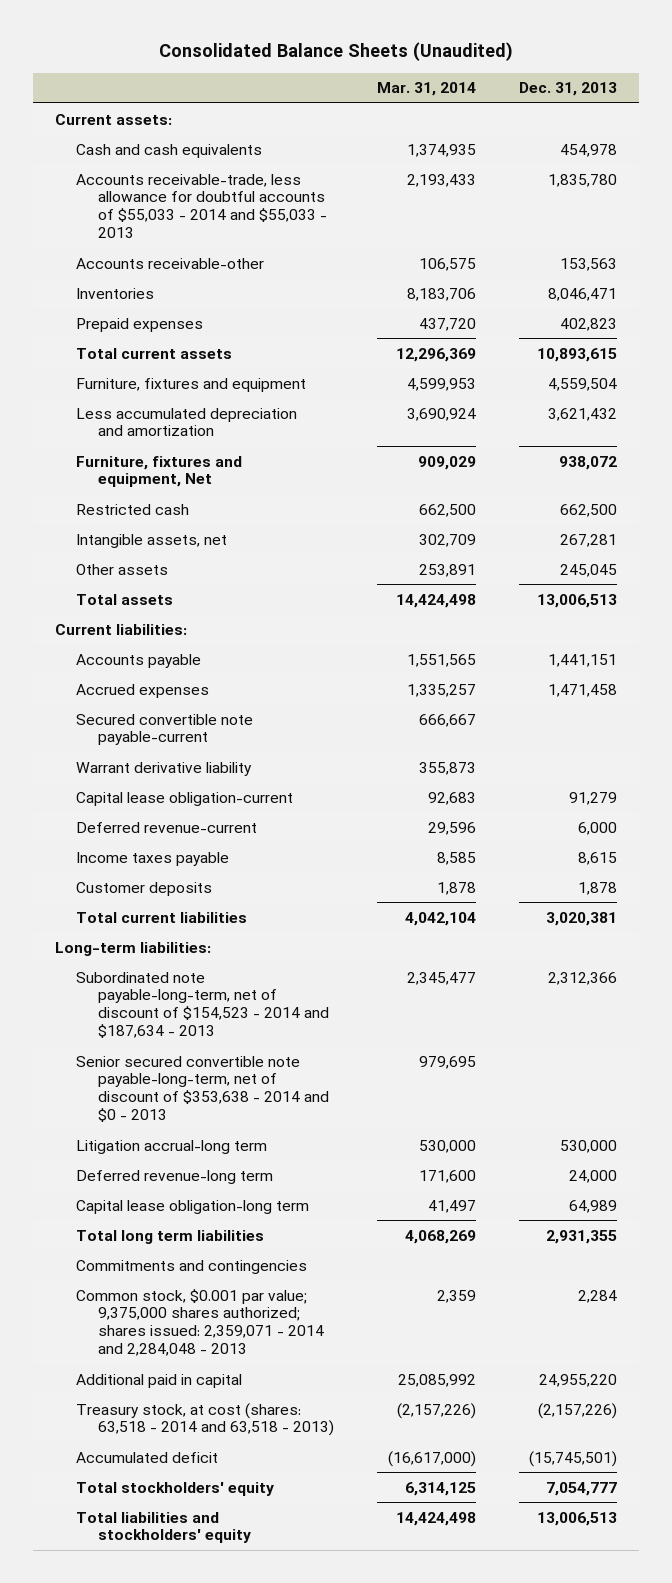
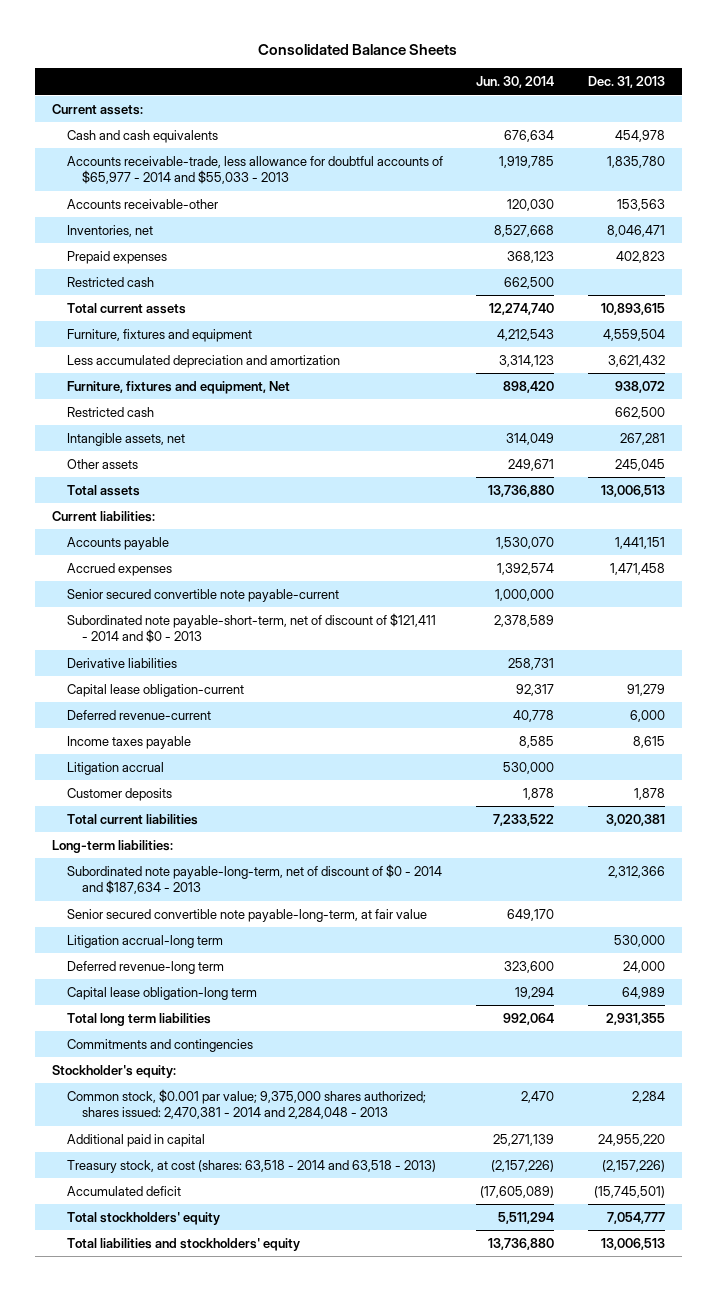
[159,42,514,62] Consolidated Balance Sheets (Unaudited) -> [258,44,458,56] Consolidated Balance Sheets
[377,82,477,97] Mar. 31, 2014 -> none
none -> [476,76,555,89] Jun. 30, 2014
[76,173,327,239] Accounts receivable-trade, less allowance for doubtful accounts of $55,033 - 2014 and $55,033 - 2013 -> [66,155,443,185] Accounts receivable-trade, less allowance for doubtful accounts of $65,977 - 2014 and $55,033 - 2013
[76,287,155,299] Inventories -> [66,224,153,237] Inventories, net
none -> [66,276,154,287] Restricted cash
[76,761,253,776] Warrant derivative liability -> none
[76,713,254,746] Secured convertible note payable-current -> [66,588,339,602] Senior secured convertible note payable-current
none -> [66,612,436,644] Subordinated note payable-short-term, net of discount of $121,411 - 2014 and $0 - 2013
none -> [66,657,177,668] Derivative liabilities
none -> [66,761,164,775] Litigation accrual
[76,971,329,1039] Subordinated note payable-long-term, net of discount of $154,523 - 2014 and $187,634 - 2013 -> [66,863,442,895] Subordinated note payable-long-term, net of discount of $0 - 2014 and $187,634 - 2013
[76,1055,329,1123] Senior secured convertible note payable-long-term, net of discount of $353,638 - 2014 and $0 - 2013 -> [66,908,427,922] Senior secured convertible note payable-long-term, at fair value
none -> [51,1064,176,1078] Stockholder's equity:
[76,1288,324,1357] Common stock, $0.001 par value; 9,375,000 shares authorized; shares issued: 2,359,071 - 2014 and 2,284,048 - 2013 -> [66,1088,426,1120] Common stock, $0.001 par value; 9,375,000 shares authorized; shares issued: 2,470,381 - 2014 and 2,284,048 - 2013

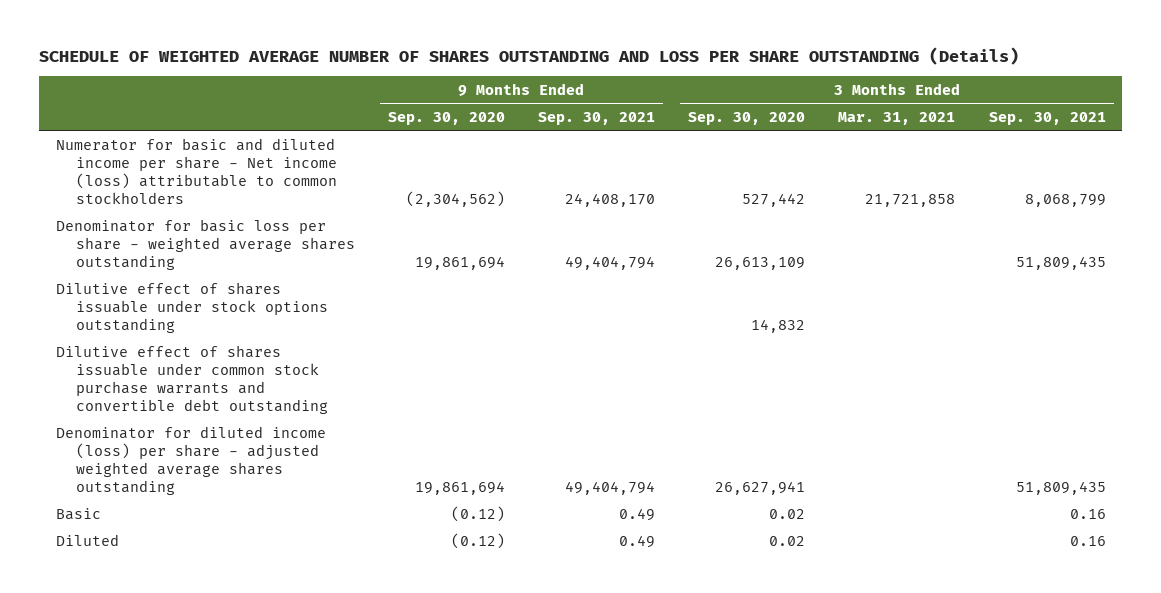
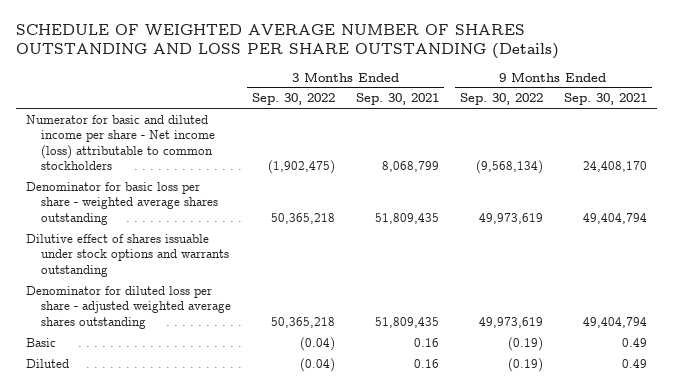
[387,111,505,125] Sep. 30, 2020 -> none
[688,111,806,125] Sep. 30, 2020 -> none
[838,111,956,125] Mar. 31, 2021 -> none
none -> [252,93,336,106] Sep. 30, 2022
none -> [459,93,543,106] Sep. 30, 2022
[55,344,328,414] Dilutive effect of shares issuable under common stock purchase warrants and convertible debt outstanding -> none
[55,281,328,333] Dilutive effect of shares issuable under stock options outstanding -> [26,233,230,277] Dilutive effect of shares issuable under stock options and warrants outstanding
[55,425,326,495] Denominator for diluted income (loss) per share - adjusted weighted average shares outstanding -> [26,285,232,329] Denominator for diluted loss per share - adjusted weighted average shares outstanding

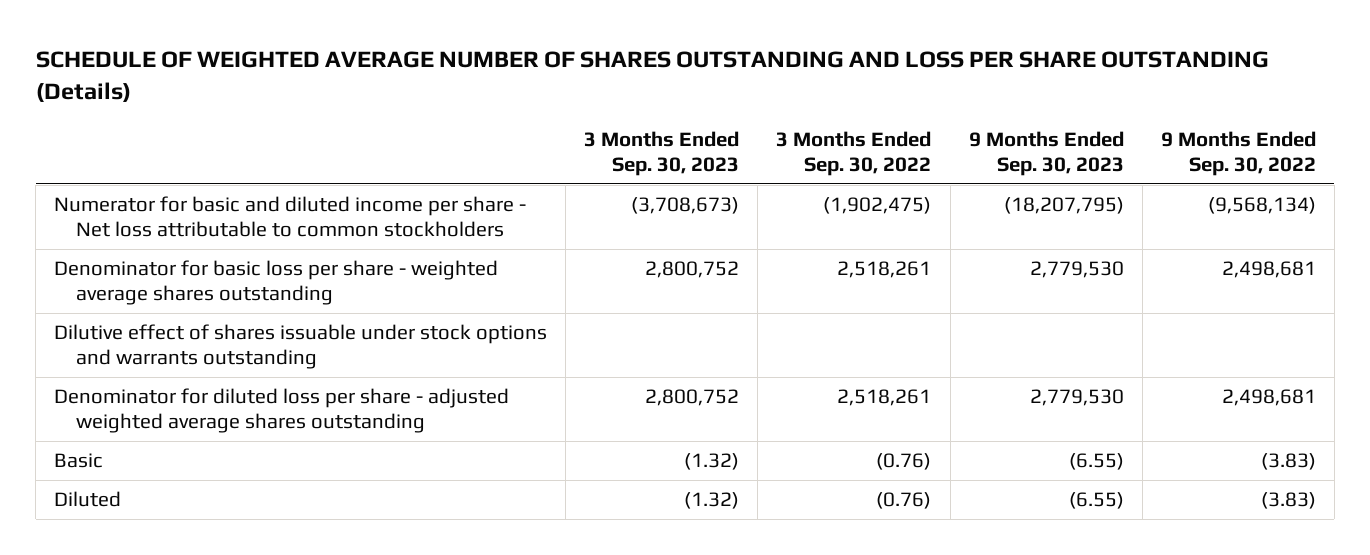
[356,93,440,106] Sep. 30, 2021 -> none
[563,93,647,106] Sep. 30, 2021 -> none
none -> [584,130,740,176] 3 Months Ended Sep. 30, 2023
none -> [968,130,1124,176] 9 Months Ended Sep. 30, 2023
[26,114,216,171] Numerator for basic and diluted income per share - Net income (loss) attributable to common stockholders -> [54,196,527,237] Numerator for basic and diluted income per share - Net loss attributable to common stockholders
[271,212,336,224] 50,365,218 -> [837,261,932,279] 2,518,261
[478,212,543,224] 49,973,619 -> [1221,261,1316,279] 2,498,681
[271,316,336,328] 50,365,218 -> [837,389,932,407] 2,518,261
[478,316,543,328] 49,973,619 -> [1221,389,1316,407] 2,498,681
[300,336,336,351] (0.04) -> [876,453,932,471] (0.76)
[507,336,543,351] (0.19) -> [1260,453,1316,471] (3.83)
[300,357,336,372] (0.04) -> [876,492,932,510] (0.76)
[507,357,543,372] (0.19) -> [1260,492,1316,510] (3.83)

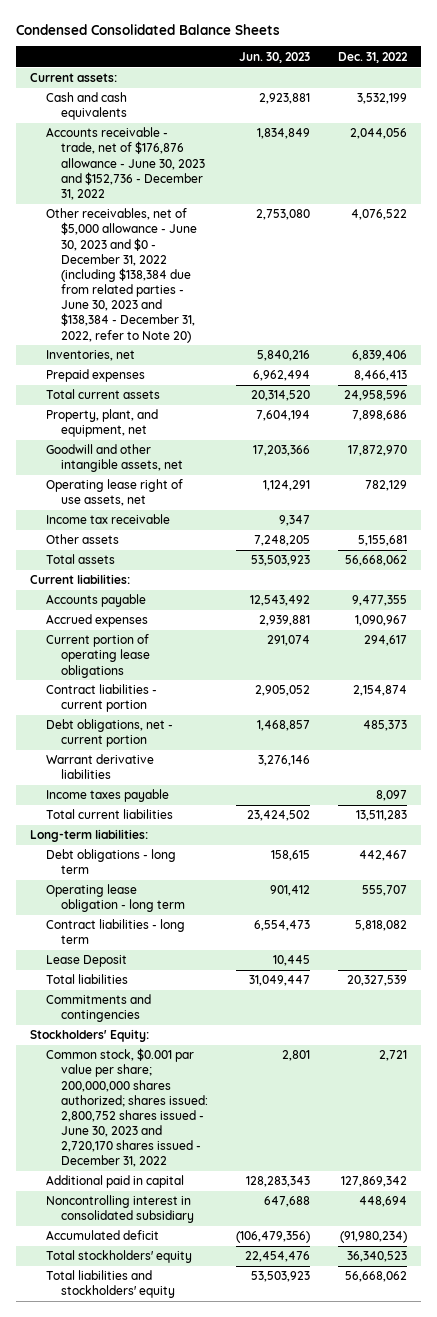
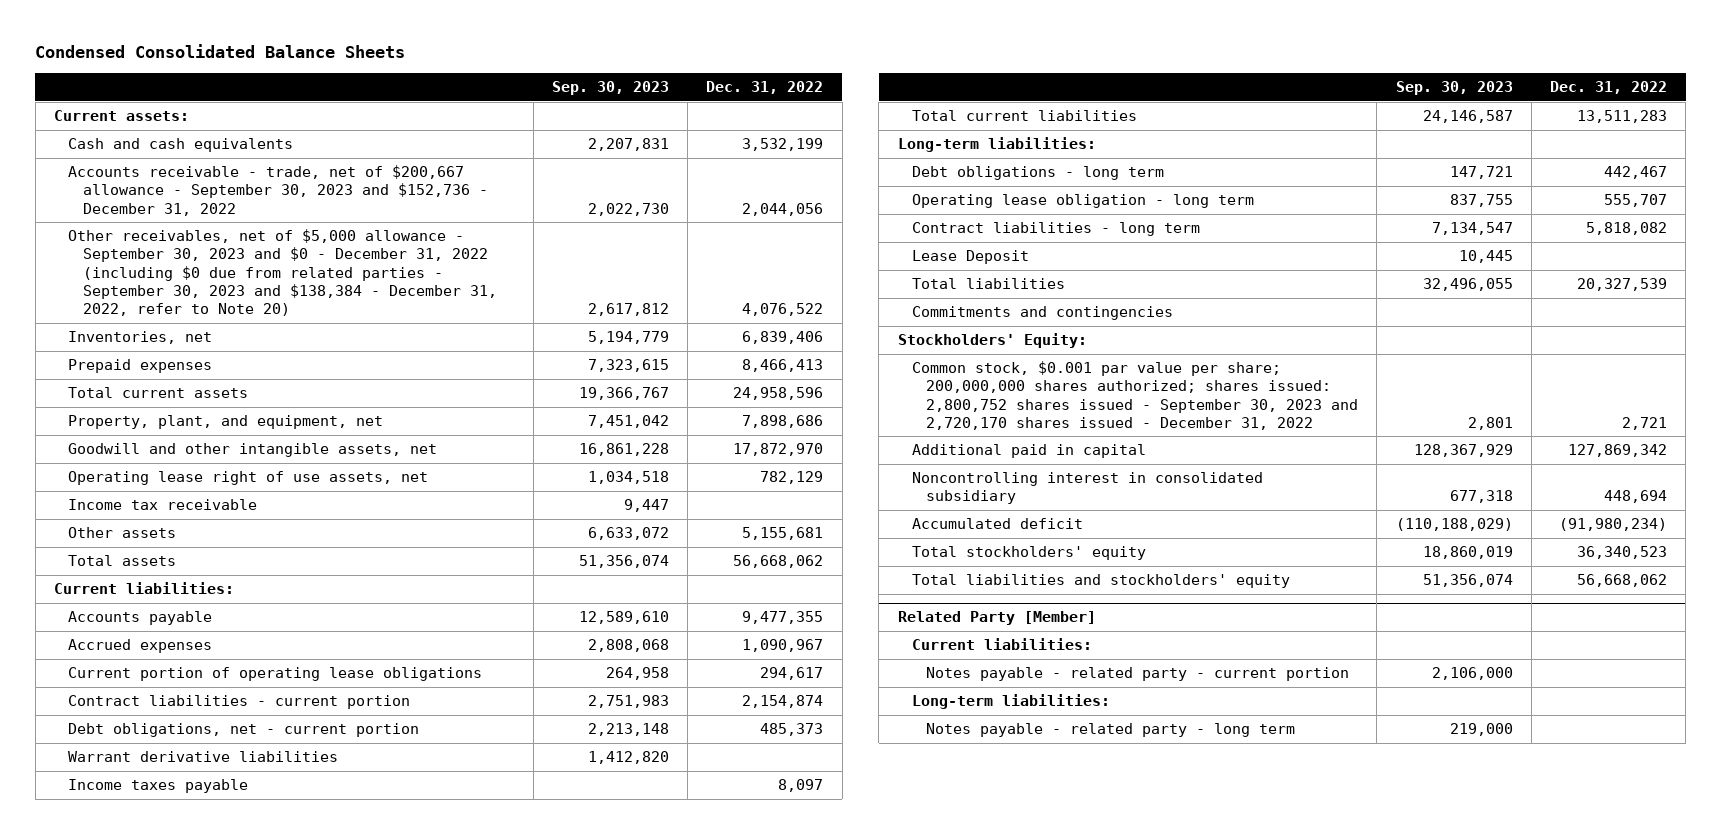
[238,51,310,63] Jun. 30, 2023 -> none
none -> [552,81,670,96] Sep. 30, 2023
[45,127,206,200] Accounts receivable - trade, net of $176,876 allowance - June 30, 2023 and $152,736 - December 31, 2022 -> [68,165,488,216] Accounts receivable - trade, net of $200,667 allowance - September 30, 2023 and $152,736 - December 31, 2022
[45,208,198,343] Other receivables, net of $5,000 allowance - June 30, 2023 and $0 - December 31, 2022 (including $138,384 due from related parties - June 30, 2023 and $138,384 - December 31, 2022, refer to Note 20) -> [68,229,497,317] Other receivables, net of $5,000 allowance - September 30, 2023 and $0 - December 31, 2022 (including $0 due from related parties - September 30, 2023 and $138,384 - December 31, 2022, refer to Note 20)
[45,1048,209,1168] Common stock, $0.001 par value per share; 200,000,000 shares authorized; shares issued: 2,800,752 shares issued - June 30, 2023 and 2,720,170 shares issued - December 31, 2022 -> [911,361,1359,431] Common stock, $0.001 par value per share; 200,000,000 shares authorized; shares issued: 2,800,752 shares issued - September 30, 2023 and 2,720,170 shares issued - December 31, 2022
none -> [897,611,1096,626] Related Party [Member]
none -> [911,638,1092,651] Current liabilities:
none -> [926,667,1350,682] Notes payable - related party - current portion
none -> [911,694,1110,710] Long-term liabilities:
none -> [926,723,1296,738] Notes payable - related party - long term

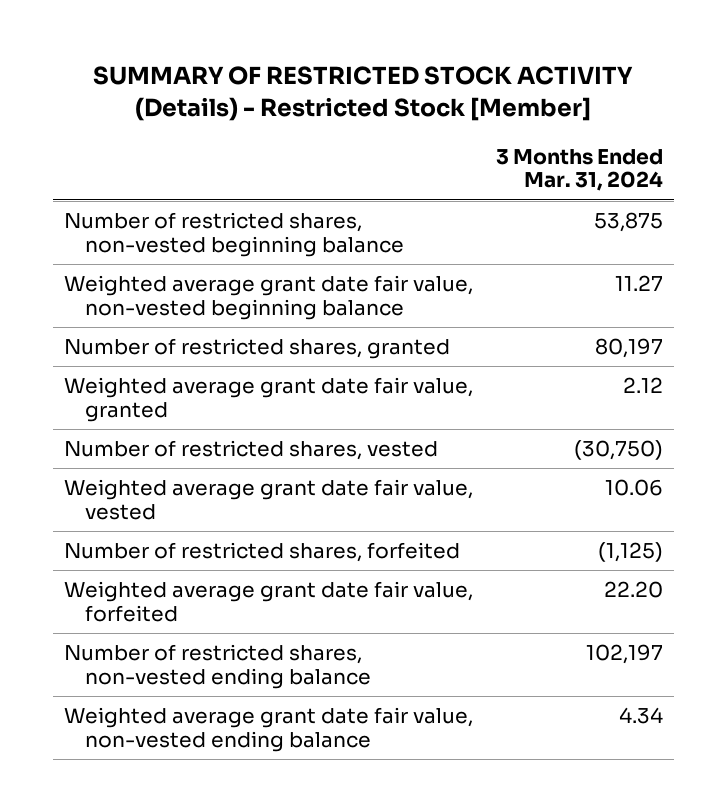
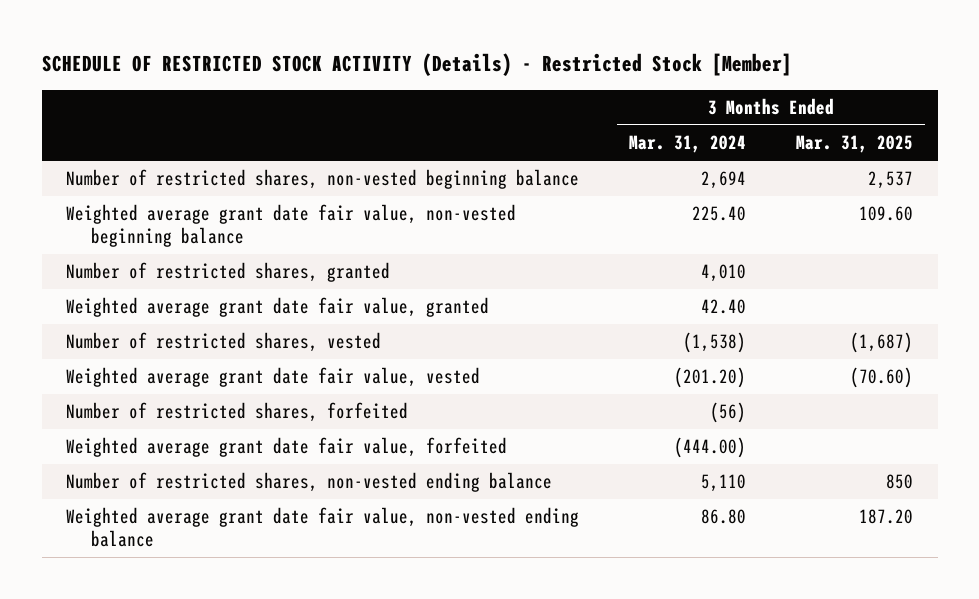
[93,66,634,122] SUMMARY OF RESTRICTED STOCK ACTIVITY (Details) - Restricted Stock [Member] -> [41,52,792,76] SCHEDULE OF RESTRICTED STOCK ACTIVITY (Details) - Restricted Stock [Member]
none -> [795,135,913,154] Mar. 31, 2025
[593,212,663,233] 53,875 -> [701,171,747,190] 2,694
[614,275,663,292] 11.27 -> [692,206,747,222] 225.40
[594,338,663,359] 80,197 -> [701,264,747,283] 4,010
[622,377,663,394] 2.12 -> [701,299,747,315] 42.40
[573,440,663,461] (30,750) -> [683,332,747,354] (1,538)
[604,479,663,497] 10.06 -> [674,367,747,389] (201.20)
[597,542,663,563] (1,125) -> [710,402,747,424] (56)
[603,581,663,599] 22.20 -> [674,437,747,459] (444.00)
[585,644,663,665] 102,197 -> [701,474,747,493] 5,110
[618,707,663,725] 4.34 -> [701,509,747,525] 86.80

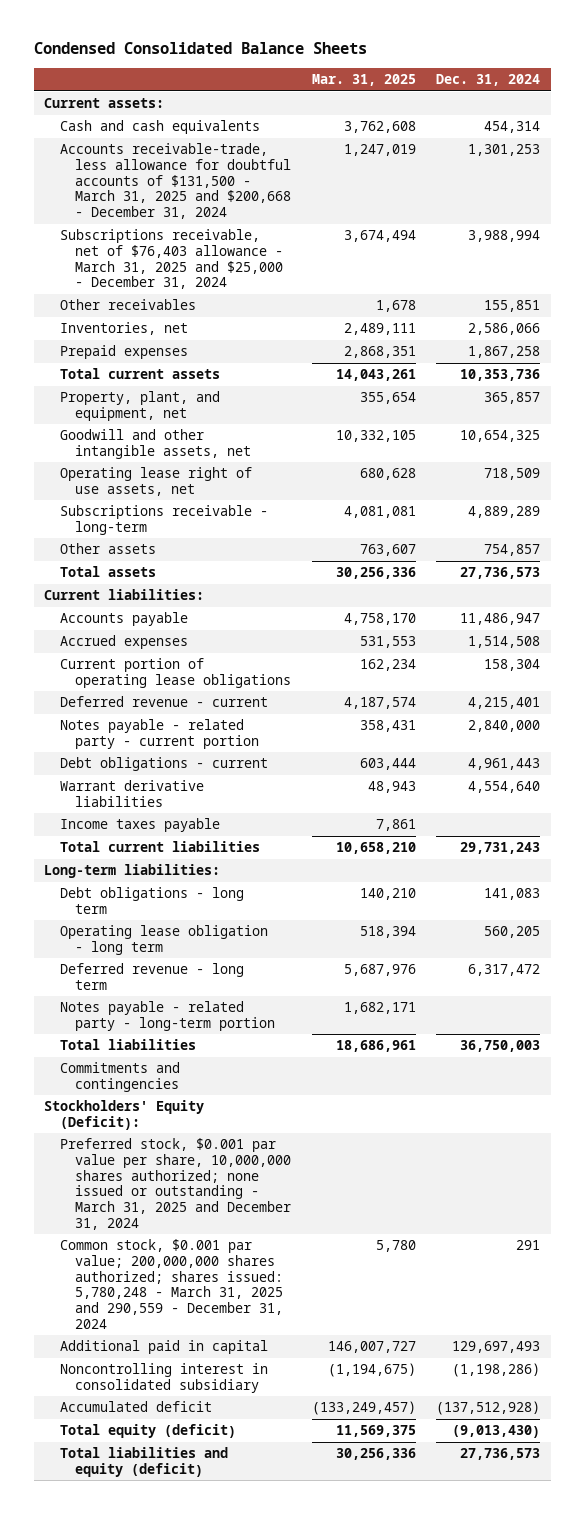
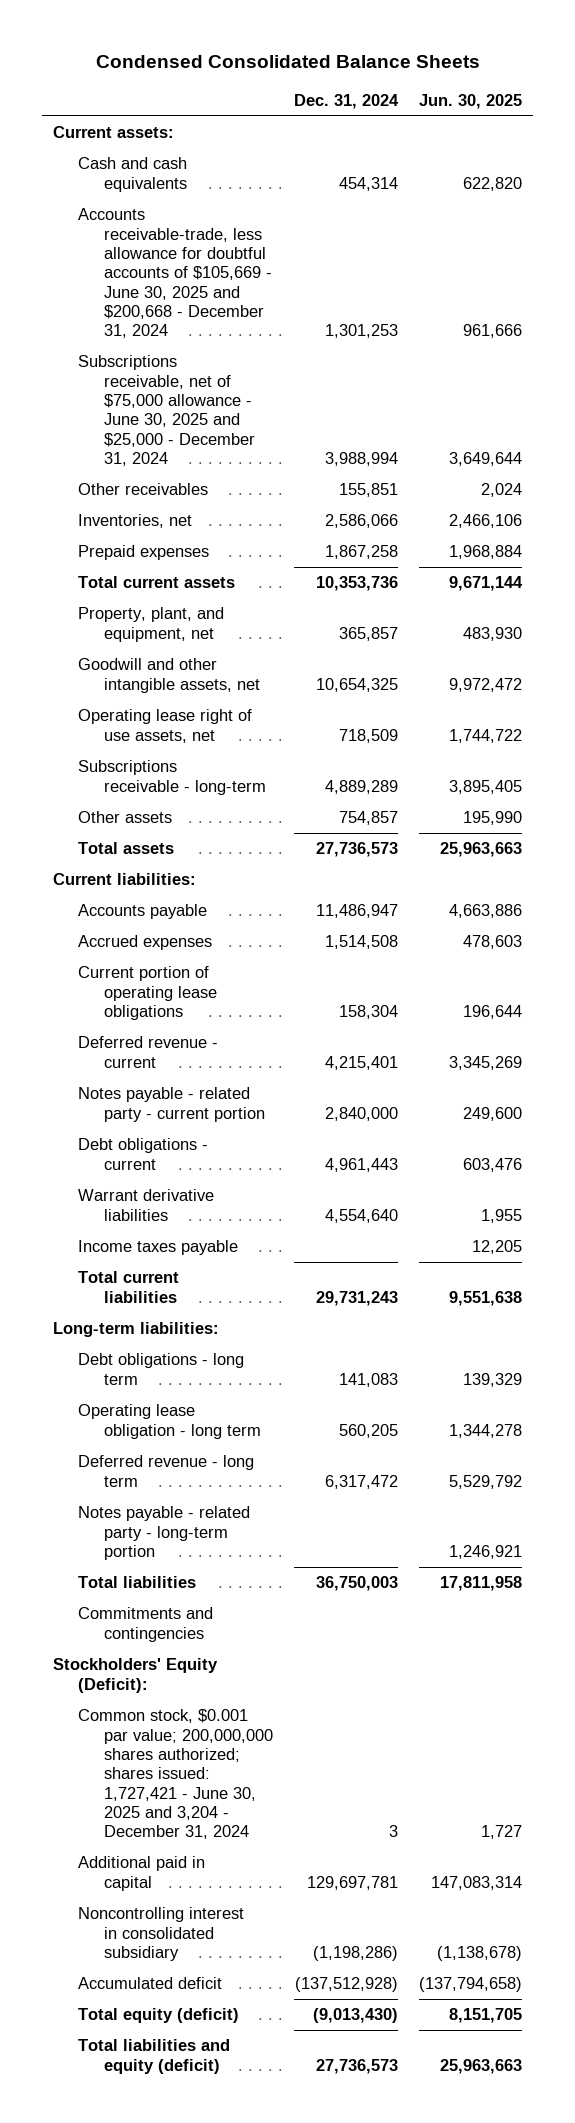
[311,74,416,87] Mar. 31, 2025 -> none
none -> [419,93,523,109] Jun. 30, 2025
[59,143,292,219] Accounts receivable-trade, less allowance for doubtful accounts of $131,500 - March 31, 2025 and $200,668 - December 31, 2024 -> [78,208,272,339] Accounts receivable-trade, less allowance for doubtful accounts of $105,669 - June 30, 2025 and $200,668 - December 31, 2024
[59,229,284,290] Subscriptions receivable, net of $76,403 allowance - March 31, 2025 and $25,000 - December 31, 2024 -> [78,355,255,466] Subscriptions receivable, net of $75,000 allowance - June 30, 2025 and $25,000 - December 31, 2024
[59,1138,292,1230] Preferred stock, $0.001 par value per share, 10,000,000 shares authorized; none issued or outstanding - March 31, 2025 and December 31, 2024 -> none
[59,1239,284,1329] Common stock, $0.001 par value; 200,000,000 shares authorized; shares issued: 5,780,248 - March 31, 2025 and 290,559 - December 31, 2024 -> [78,1709,273,1840] Common stock, $0.001 par value; 200,000,000 shares authorized; shares issued: 1,727,421 - June 30, 2025 and 3,204 - December 31, 2024
[516,1240,541,1251] 291 -> [388,1825,398,1838] 3
[452,1341,541,1354] 129,697,493 -> [306,1875,398,1890] 129,697,781

